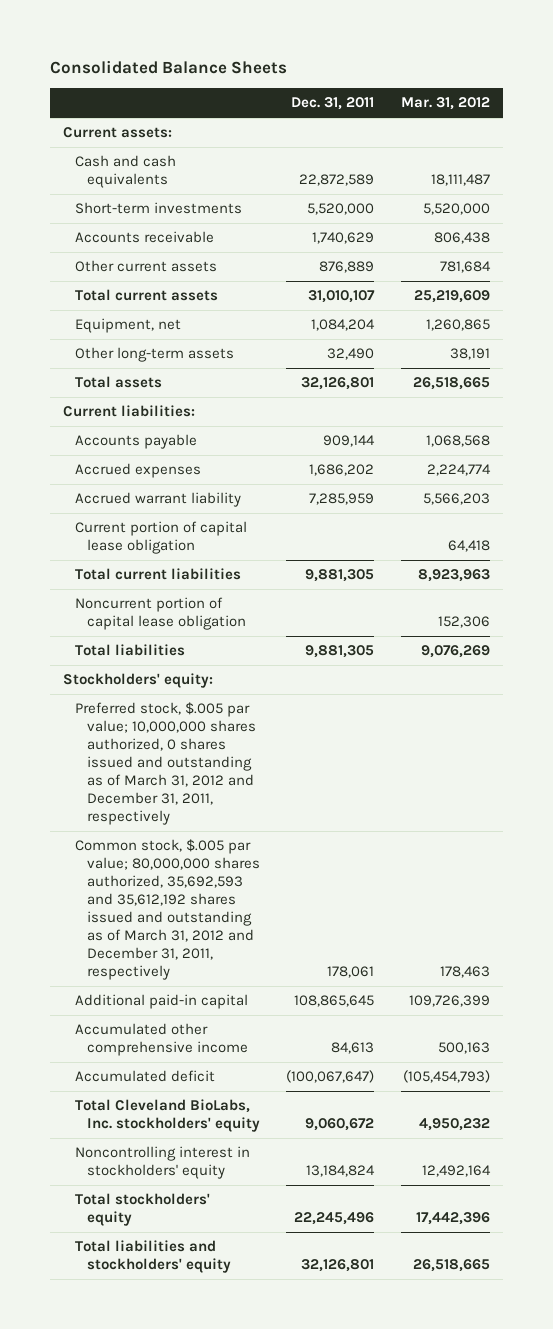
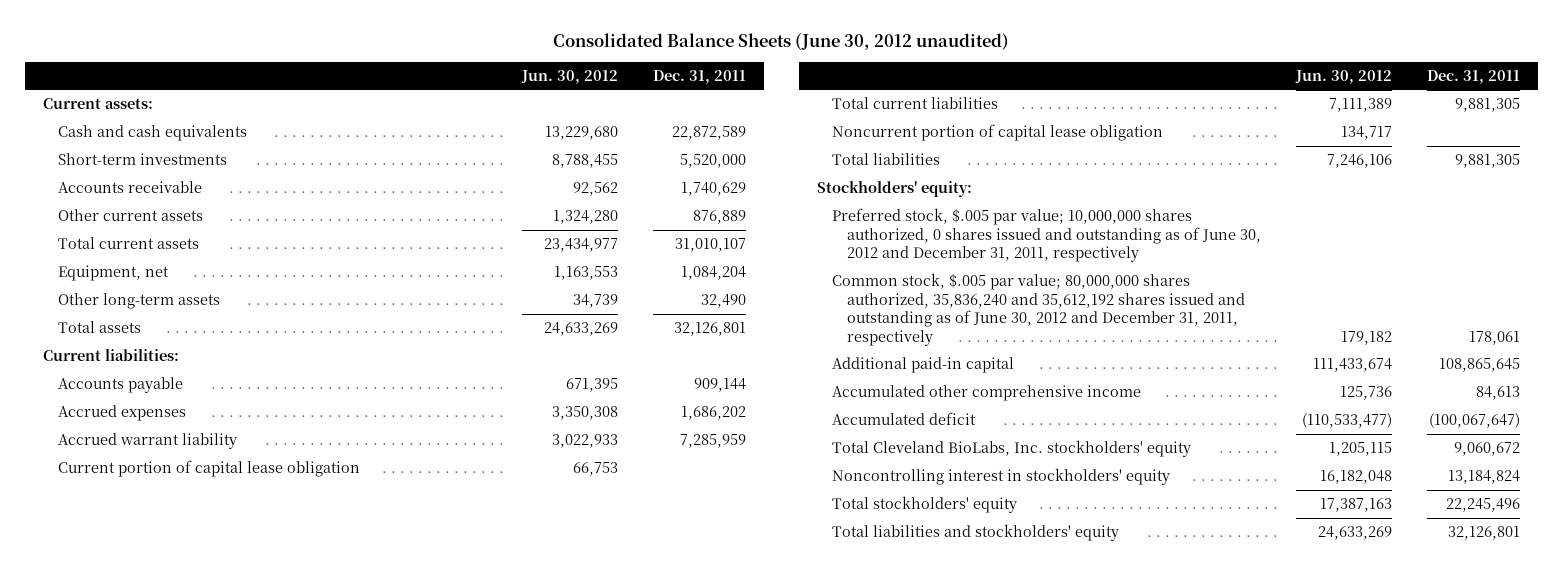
[50,60,288,75] Consolidated Balance Sheets -> [553,33,1010,51] Consolidated Balance Sheets (June 30, 2012 unaudited)
[400,97,490,111] Mar. 31, 2012 -> none
none -> [520,69,618,84] Jun. 30, 2012
[75,702,257,826] Preferred stock, $.005 par value; 10,000,000 shares authorized, 0 shares issued and outstanding as of March 31, 2012 and December 31, 2011, respectively -> [831,208,1261,263] Preferred stock, $.005 par value; 10,000,000 shares authorized, 0 shares issued and outstanding as of June 30, 2012 and December 31, 2011, respectively
[75,839,261,981] Common stock, $.005 par value; 80,000,000 shares authorized, 35,692,593 and 35,612,192 shares issued and outstanding as of March 31, 2012 and December 31, 2011, respectively -> [831,273,1245,346] Common stock, $.005 par value; 80,000,000 shares authorized, 35,836,240 and 35,612,192 shares issued and outstanding as of June 30, 2012 and December 31, 2011, respectively

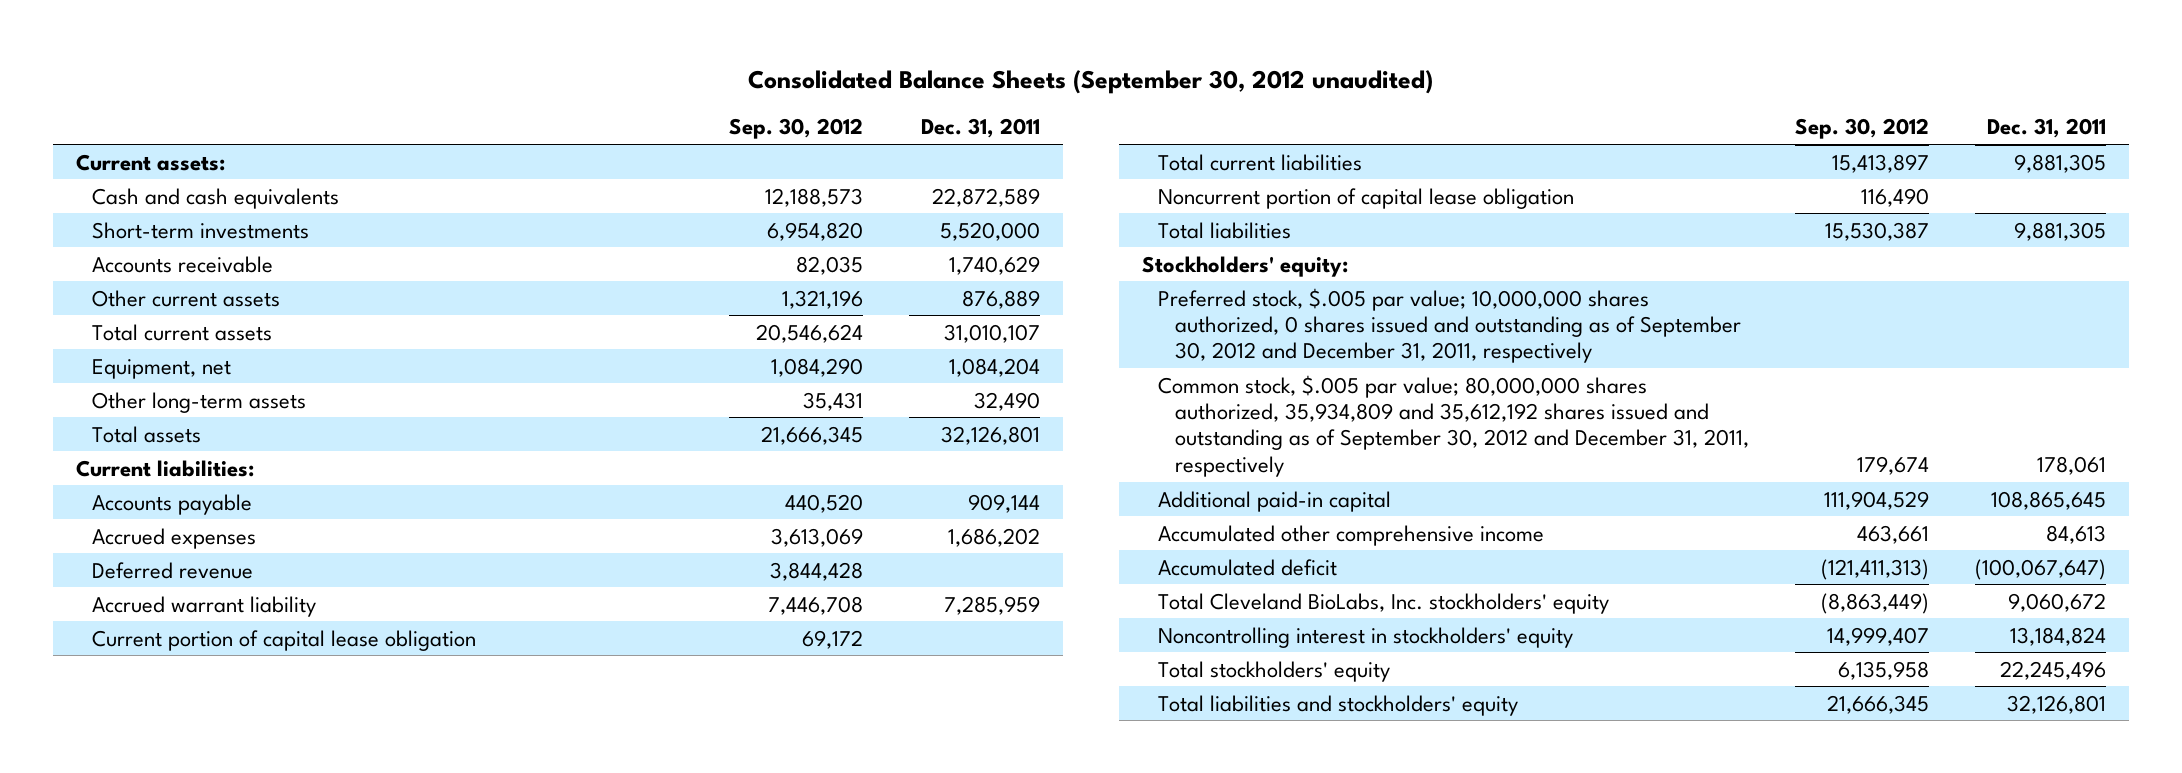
[553,33,1010,51] Consolidated Balance Sheets (June 30, 2012 unaudited) -> [747,69,1433,94] Consolidated Balance Sheets (September 30, 2012 unaudited)
[520,69,618,84] Jun. 30, 2012 -> none
none -> [728,118,863,140] Sep. 30, 2012
none -> [92,561,254,579] Deferred revenue
[831,208,1261,263] Preferred stock, $.005 par value; 10,000,000 shares authorized, 0 shares issued and outstanding as of June 30, 2012 and December 31, 2011, respectively -> [1158,287,1741,364] Preferred stock, $.005 par value; 10,000,000 shares authorized, 0 shares issued and outstanding as of September 30, 2012 and December 31, 2011, respectively
[831,273,1245,346] Common stock, $.005 par value; 80,000,000 shares authorized, 35,836,240 and 35,612,192 shares issued and outstanding as of June 30, 2012 and December 31, 2011, respectively -> [1158,374,1749,477] Common stock, $.005 par value; 80,000,000 shares authorized, 35,934,809 and 35,612,192 shares issued and outstanding as of September 30, 2012 and December 31, 2011, respectively

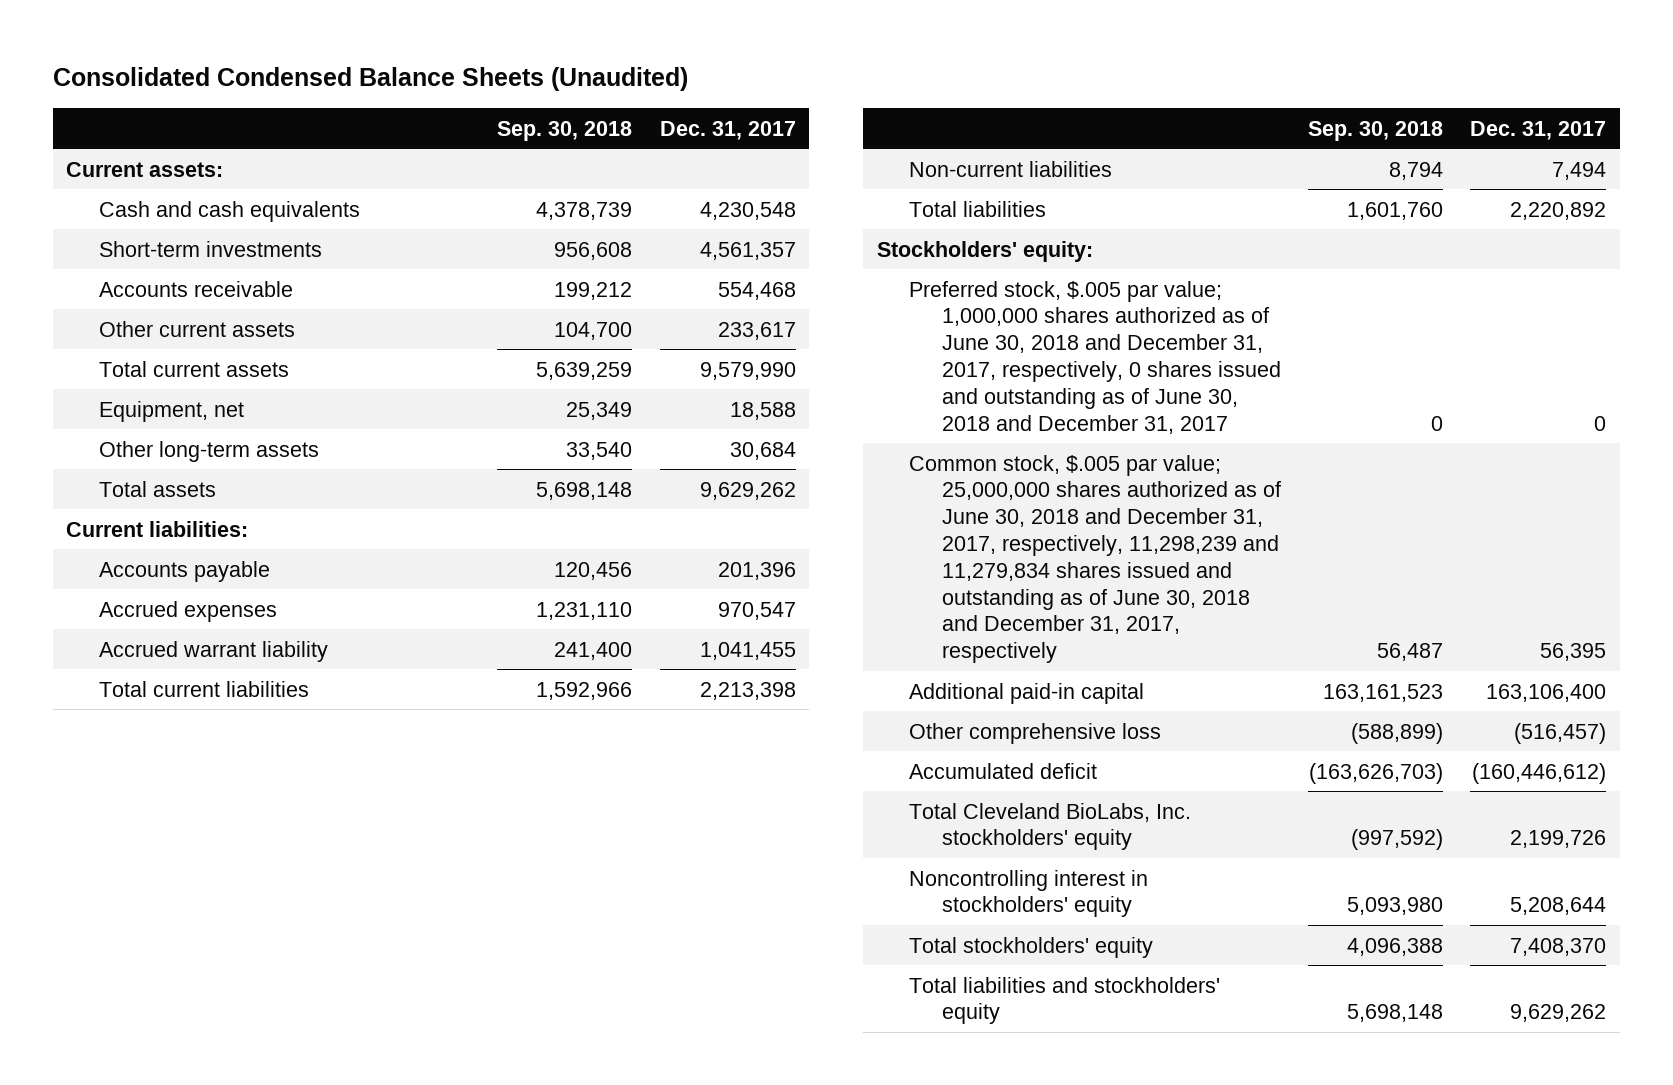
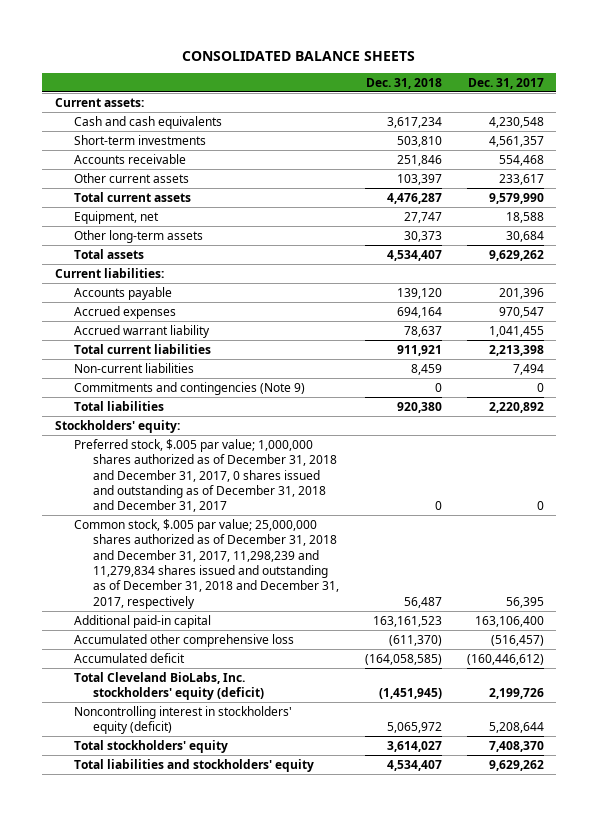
[52,67,688,92] Consolidated Condensed Balance Sheets (Unaudited) -> [182,51,416,62] CONSOLIDATED BALANCE SHEETS
[497,120,633,141] Sep. 30, 2018 -> none
none -> [365,77,442,89] Dec. 31, 2018
none -> [74,381,306,395] Commitments and contingencies (Note 9)
[909,280,1281,434] Preferred stock, $.005 par value; 1,000,000 shares authorized as of June 30, 2018 and December 31, 2017, respectively, 0 shares issued and outstanding as of June 30, 2018 and December 31, 2017 -> [74,438,338,513] Preferred stock, $.005 par value; 1,000,000 shares authorized as of December 31, 2018 and December 31, 2017, 0 shares issued and outstanding as of December 31, 2018 and December 31, 2017
[909,454,1281,664] Common stock, $.005 par value; 25,000,000 shares authorized as of June 30, 2018 and December 31, 2017, respectively, 11,298,239 and 11,279,834 shares issued and outstanding as of June 30, 2018 and December 31, 2017, respectively -> [74,518,340,609] Common stock, $.005 par value; 25,000,000 shares authorized as of December 31, 2018 and December 31, 2017, 11,298,239 and 11,279,834 shares issued and outstanding as of December 31, 2018 and December 31, 2017, respectively
[909,722,1162,744] Other comprehensive loss -> [74,633,295,647] Accumulated other comprehensive loss
[909,802,1192,851] Total Cleveland BioLabs, Inc. stockholders' equity -> [74,671,265,701] Total Cleveland BioLabs, Inc. stockholders' equity (deficit)
[909,869,1149,918] Noncontrolling interest in stockholders' equity -> [74,705,293,735] Noncontrolling interest in stockholders' equity (deficit)

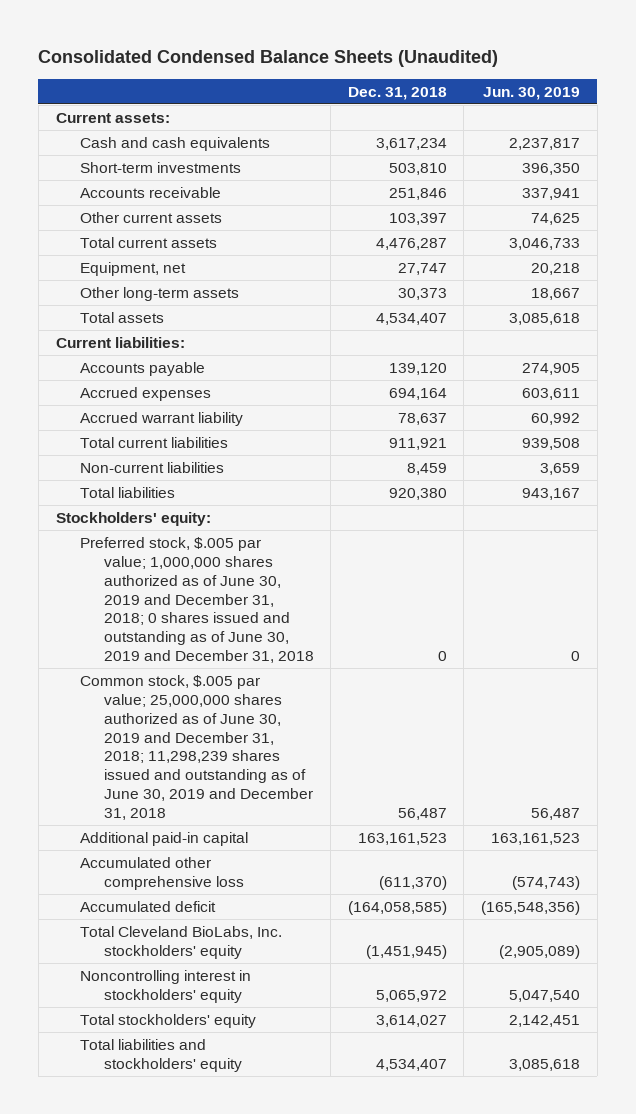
[182,51,416,62] CONSOLIDATED BALANCE SHEETS -> [38,49,499,67] Consolidated Condensed Balance Sheets (Unaudited)
[467,77,544,89] Dec. 31, 2017 -> none
none -> [482,86,580,100] Jun. 30, 2019
[74,381,306,395] Commitments and contingencies (Note 9) -> none
[74,438,338,513] Preferred stock, $.005 par value; 1,000,000 shares authorized as of December 31, 2018 and December 31, 2017, 0 shares issued and outstanding as of December 31, 2018 and December 31, 2017 -> [79,537,314,663] Preferred stock, $.005 par value; 1,000,000 shares authorized as of June 30, 2019 and December 31, 2018; 0 shares issued and outstanding as of June 30, 2019 and December 31, 2018
[74,518,340,609] Common stock, $.005 par value; 25,000,000 shares authorized as of December 31, 2018 and December 31, 2017, 11,298,239 and 11,279,834 shares issued and outstanding as of December 31, 2018 and December 31, 2017, respectively -> [79,675,313,820] Common stock, $.005 par value; 25,000,000 shares authorized as of June 30, 2019 and December 31, 2018; 11,298,239 shares issued and outstanding as of June 30, 2019 and December 31, 2018
[74,671,265,701] Total Cleveland BioLabs, Inc. stockholders' equity (deficit) -> [79,926,282,959] Total Cleveland BioLabs, Inc. stockholders' equity
[74,705,293,735] Noncontrolling interest in stockholders' equity (deficit) -> [79,970,251,1003] Noncontrolling interest in stockholders' equity

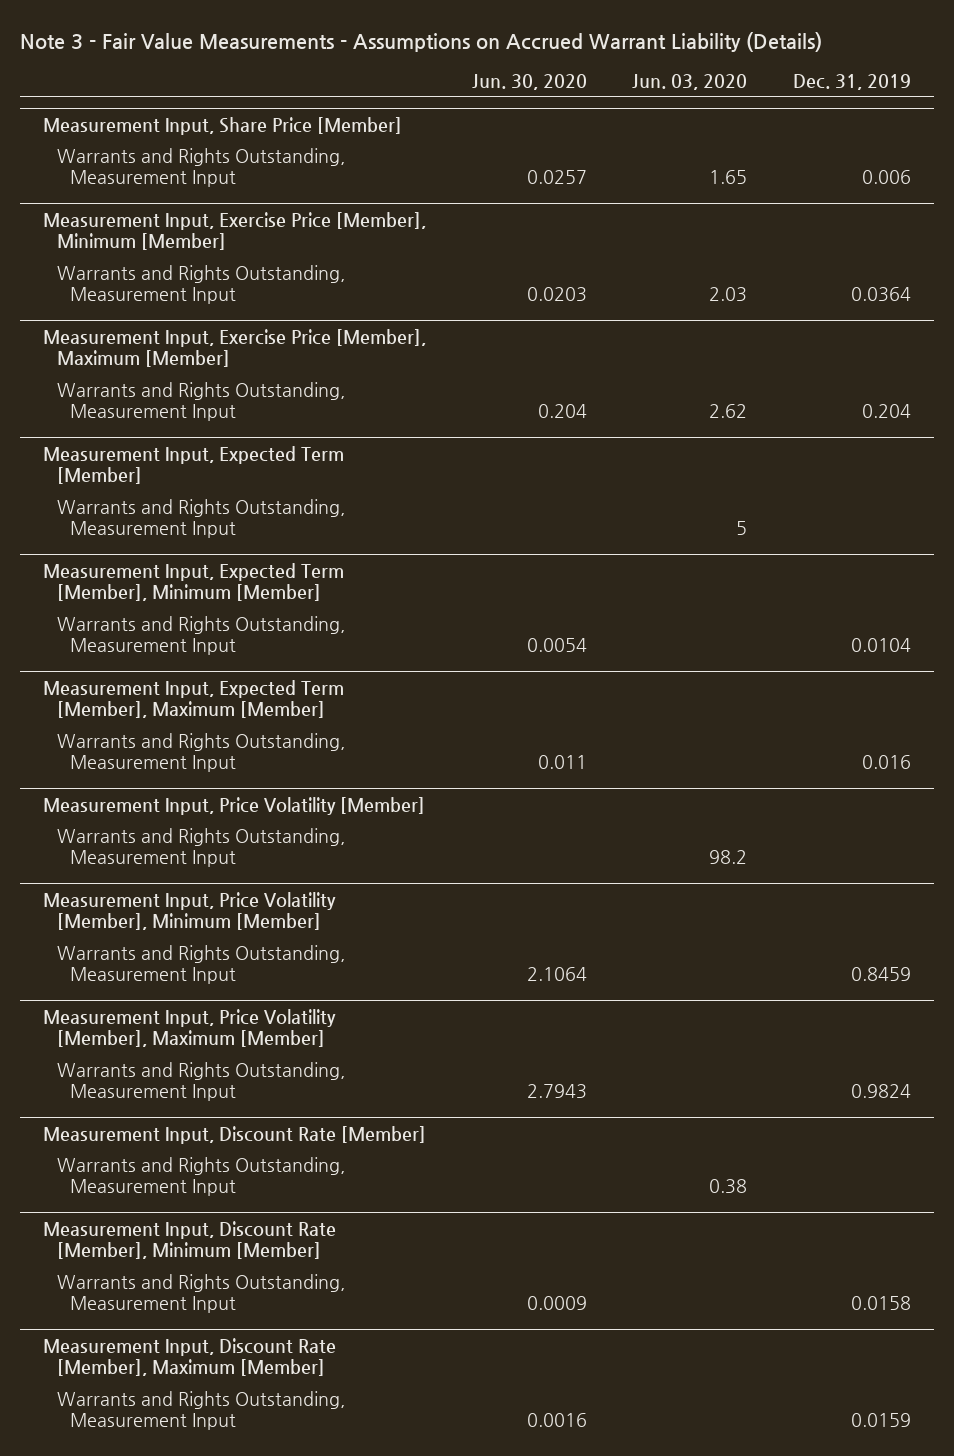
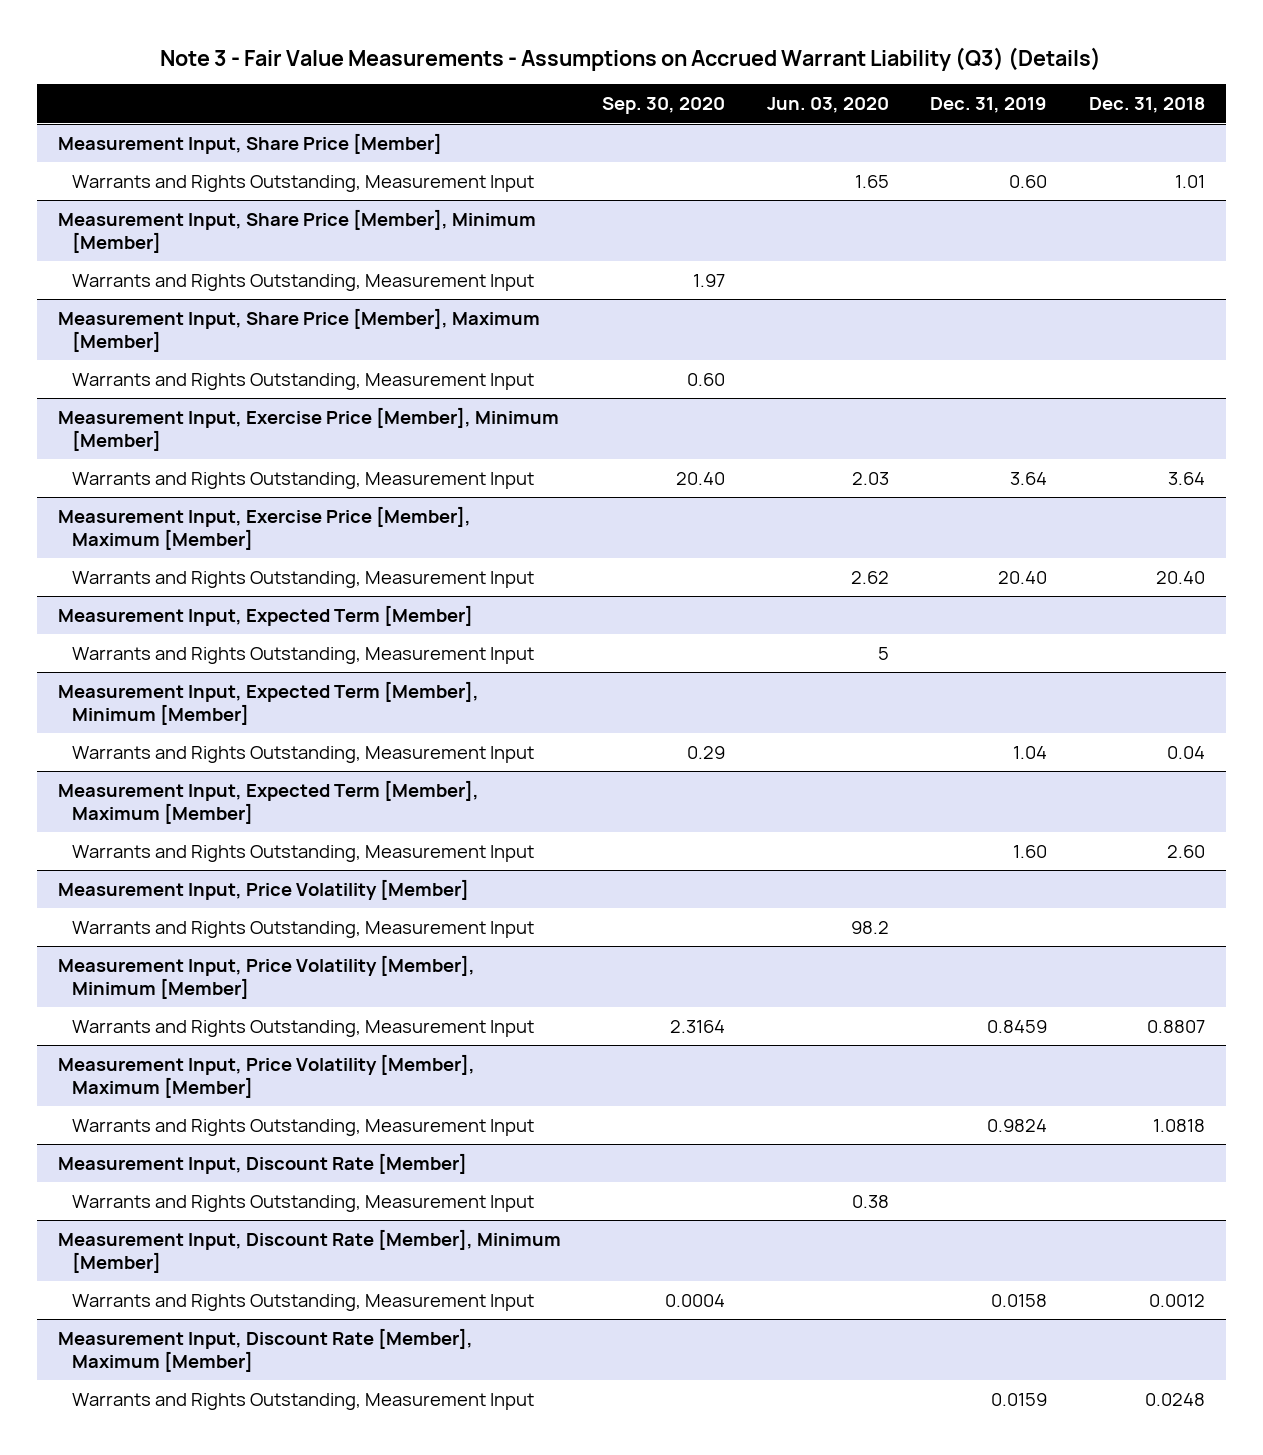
[20,31,823,52] Note 3 - Fair Value Measurements - Assumptions on Accrued Warrant Liability (Details) -> [160,46,1102,71] Note 3 - Fair Value Measurements - Assumptions on Accrued Warrant Liability (Q3) (Details)
[471,74,587,91] Jun. 30, 2020 -> none
none -> [602,97,726,115] Sep. 30, 2020
none -> [1089,97,1206,114] Dec. 31, 2018
[861,170,911,185] 0.006 -> [1009,174,1048,188] 0.60
none -> [57,208,536,254] Measurement Input, Share Price [Member], Minimum [Member]
none -> [71,273,534,291] Warrants and Rights Outstanding, Measurement Input
none -> [57,307,540,353] Measurement Input, Share Price [Member], Maximum [Member]
none -> [71,372,534,390] Warrants and Rights Outstanding, Measurement Input
[850,287,911,303] 0.0364 -> [1010,471,1048,485] 3.64
[861,404,911,419] 0.204 -> [998,570,1048,584] 20.40
[850,638,911,653] 0.0104 -> [1013,745,1048,759] 1.04
[861,755,911,770] 0.016 -> [1013,844,1048,858] 1.60

